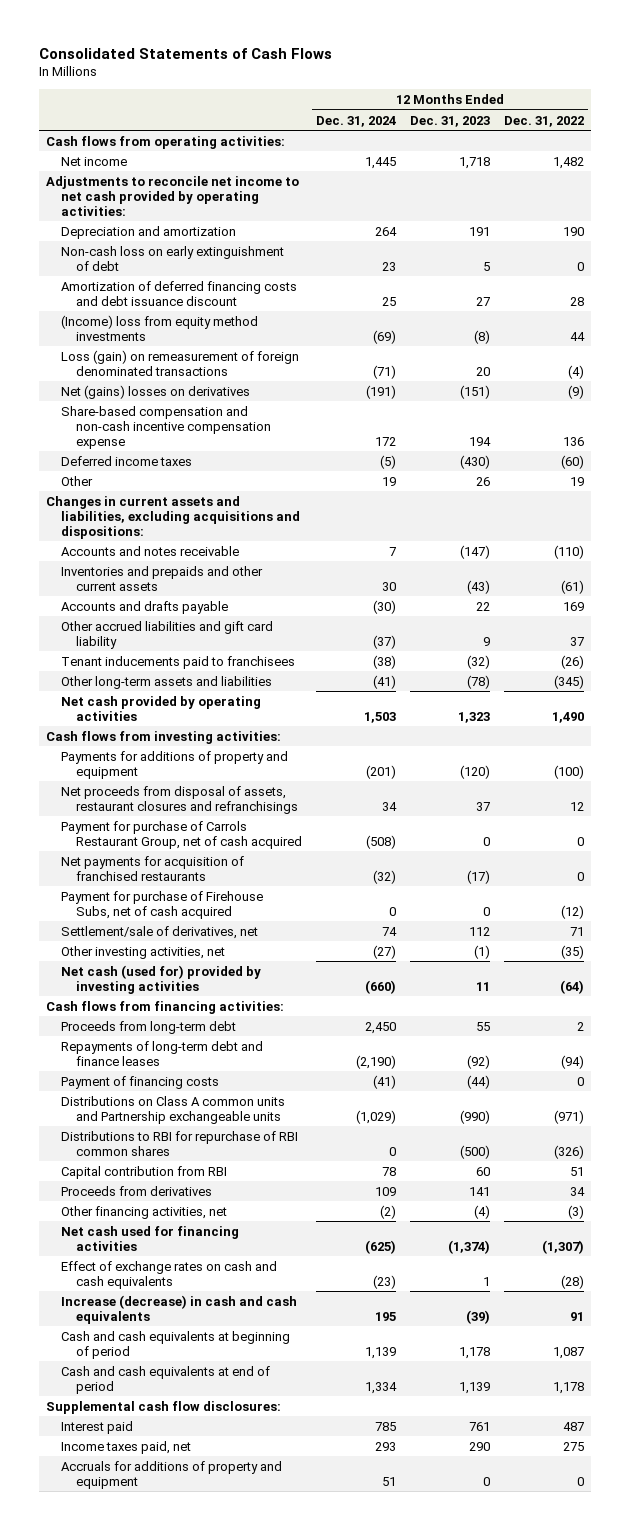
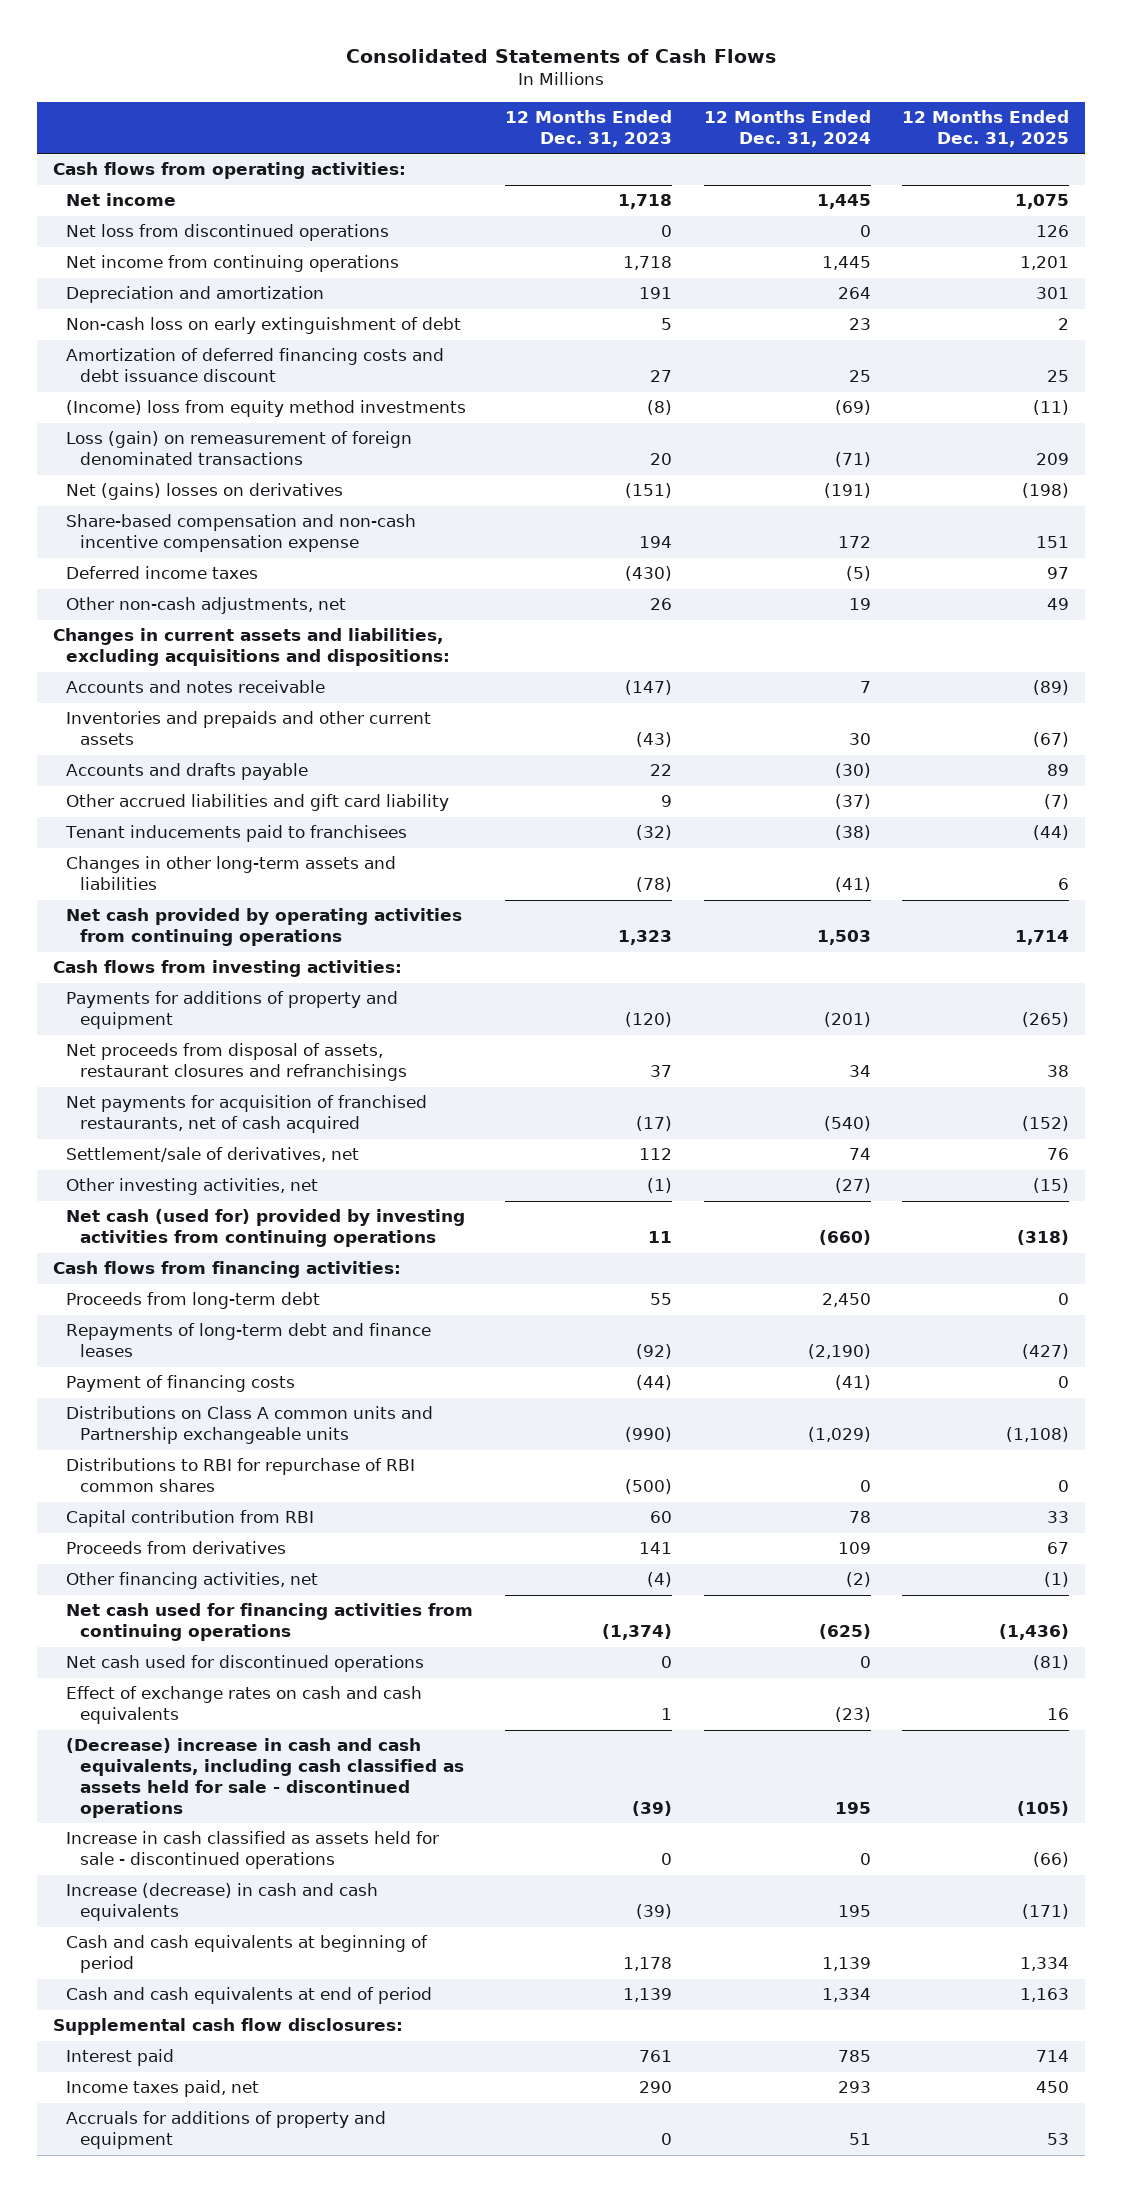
[504,115,585,127] Dec. 31, 2022 -> none
none -> [902,110,1070,147] 12 Months Ended Dec. 31, 2025
[46,175,300,216] Adjustments to reconcile net income to net cash provided by operating activities: -> none
none -> [66,224,390,242] Net loss from discontinued operations
none -> [66,255,400,273] Net income from continuing operations
[60,475,93,486] Other -> [66,597,347,615] Other non-cash adjustments, net
[60,675,272,689] Other long-term assets and liabilities -> [66,856,397,891] Changes in other long-term assets and liabilities
[60,695,261,721] Net cash provided by operating activities -> [66,908,463,947] Net cash provided by operating activities from continuing operations
[60,855,244,881] Net payments for acquisition of franchised restaurants -> none
[60,890,263,919] Payment for purchase of Firehouse Subs, net of cash acquired -> none
[60,820,302,849] Payment for purchase of Carrols Restaurant Group, net of cash acquired -> [66,1095,428,1134] Net payments for acquisition of franchised restaurants, net of cash acquired
[365,834,396,849] (508) -> [823,1116,871,1132] (540)
[483,836,491,846] 0 -> [635,1116,672,1132] (17)
[60,964,261,994] Net cash (used for) provided by investing activities -> [66,1209,466,1248] Net cash (used for) provided by investing activities from continuing operations
[60,1225,239,1251] Net cash used for financing activities -> [66,1603,474,1642] Net cash used for financing activities from continuing operations
none -> [66,1655,425,1673] Net cash used for discontinued operations
none -> [66,1738,464,1818] (Decrease) increase in cash and cash equivalents, including cash classified as assets held for sale - discontinued operations
none -> [66,1831,440,1870] Increase in cash classified as assets held for sale - discontinued operations

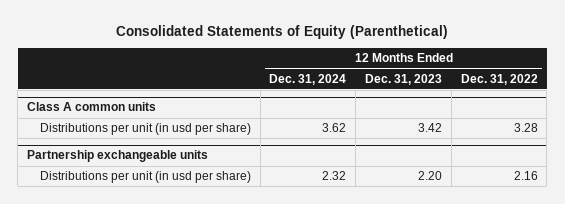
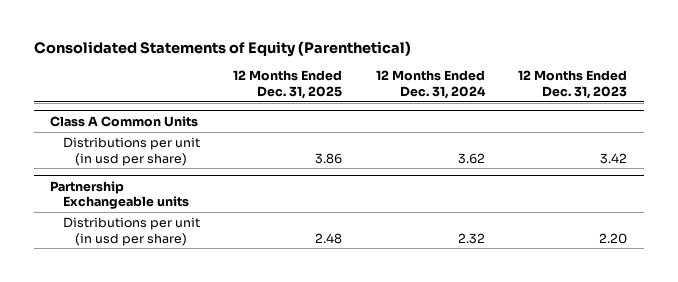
[460,73,538,85] Dec. 31, 2022 -> none
none -> [233,70,343,100] 12 Months Ended Dec. 31, 2025
[27,102,157,112] Class A common units -> [50,115,199,127] Class A Common Units
[27,150,209,163] Partnership exchangeable units -> [50,180,189,210] Partnership Exchangeable units

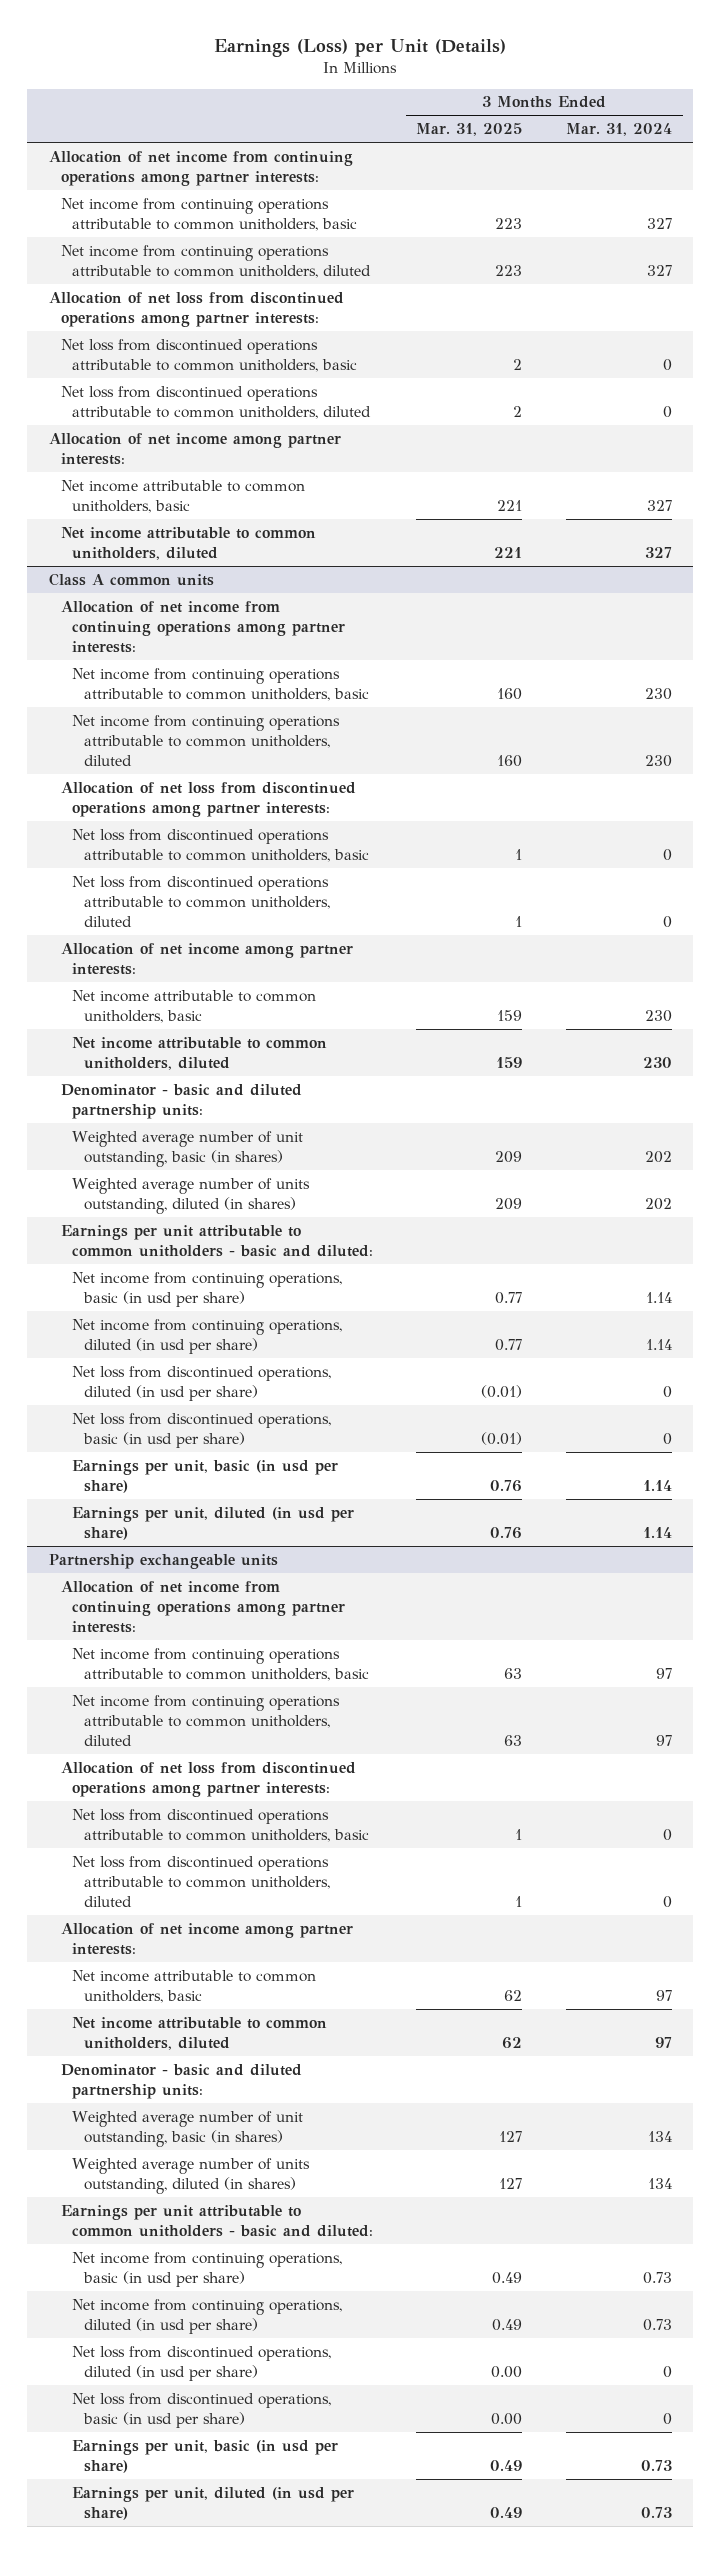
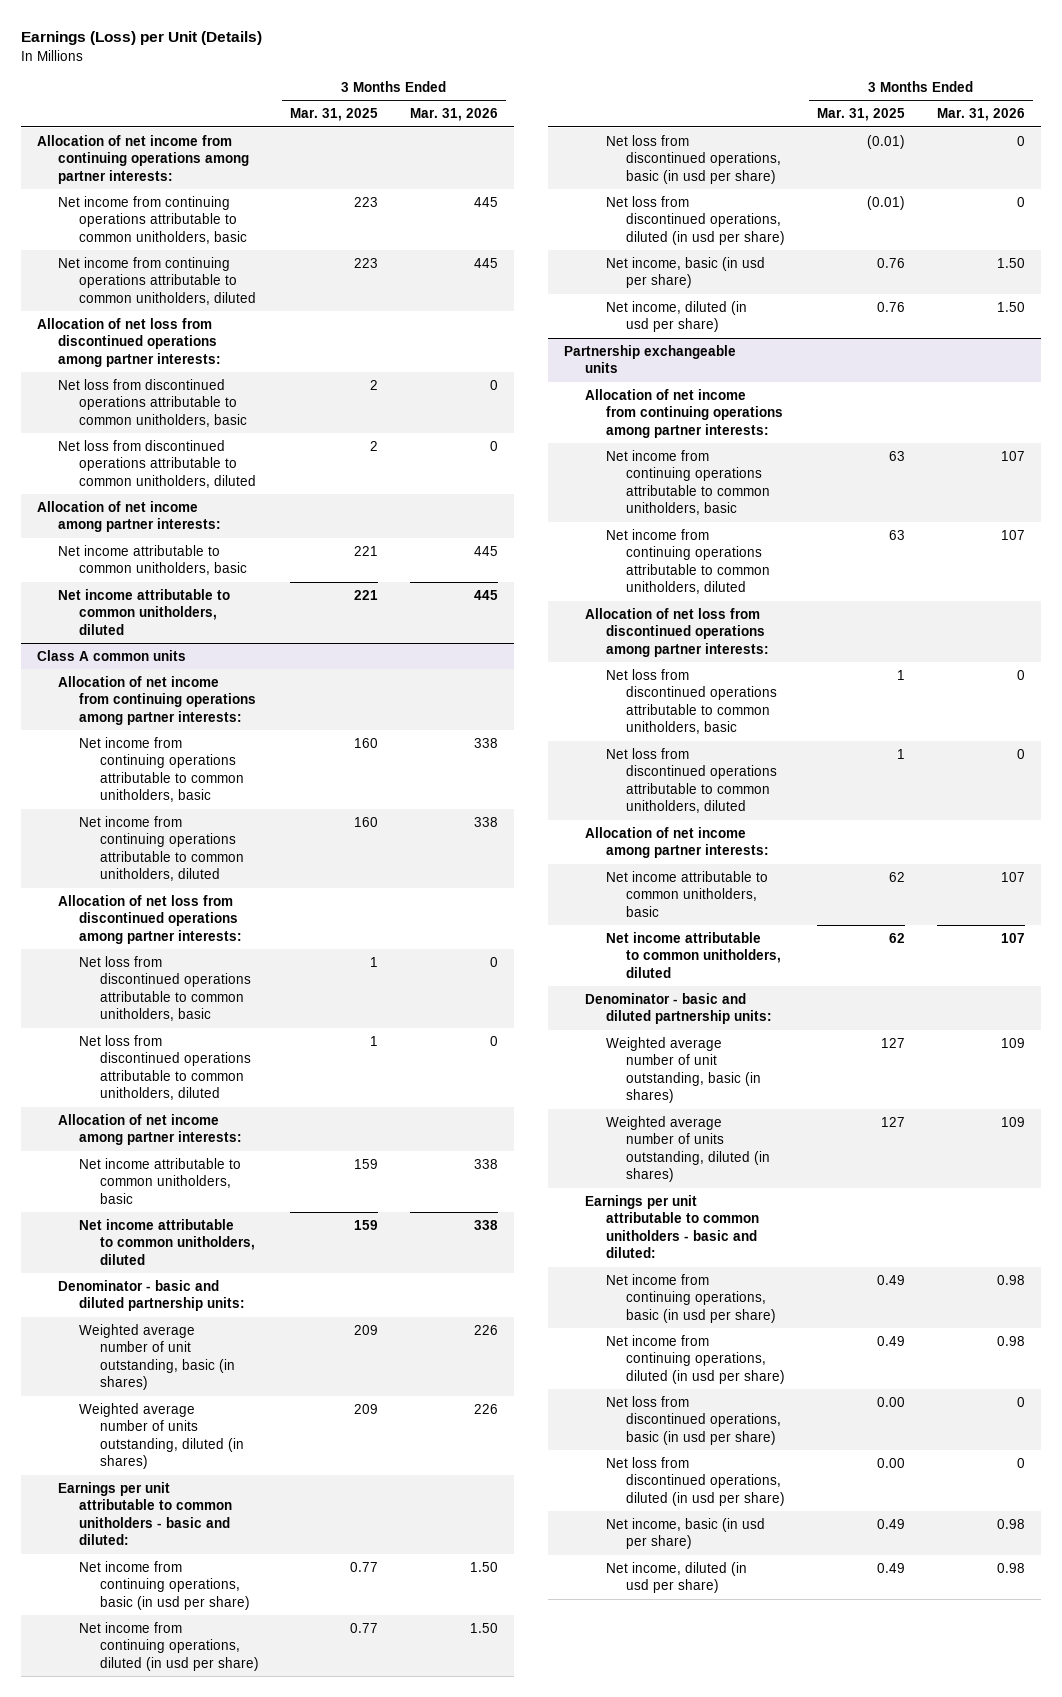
[565,123,672,137] Mar. 31, 2024 -> none
none -> [410,108,499,122] Mar. 31, 2026
[72,1365,332,1401] Net loss from discontinued operations, diluted (in usd per share) -> [605,195,786,245] Net loss from discontinued operations, diluted (in usd per share)
[72,1459,339,1493] Earnings per unit, basic (in usd per share) -> [605,256,765,289] Net income, basic (in usd per share)
[72,1506,355,1540] Earnings per unit, diluted (in usd per share) -> [605,300,747,333] Net income, diluted (in usd per share)
[72,2345,332,2381] Net loss from discontinued operations, diluted (in usd per share) -> [605,1456,786,1506] Net loss from discontinued operations, diluted (in usd per share)
[72,2439,339,2473] Earnings per unit, basic (in usd per share) -> [605,1517,765,1550] Net income, basic (in usd per share)
[72,2486,355,2520] Earnings per unit, diluted (in usd per share) -> [605,1561,747,1594] Net income, diluted (in usd per share)

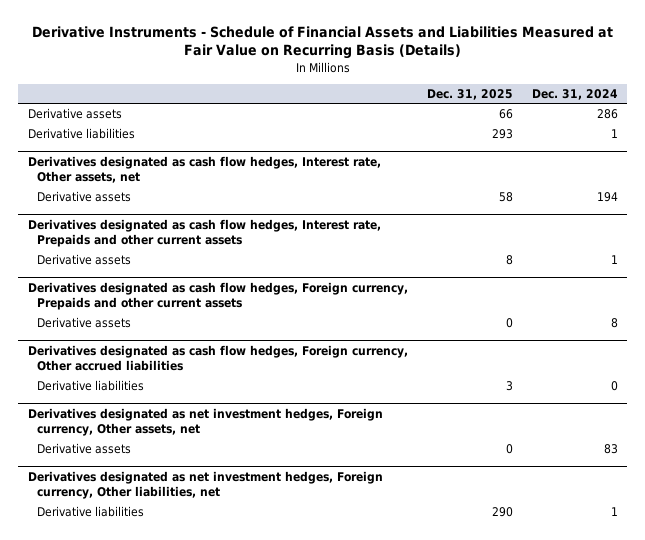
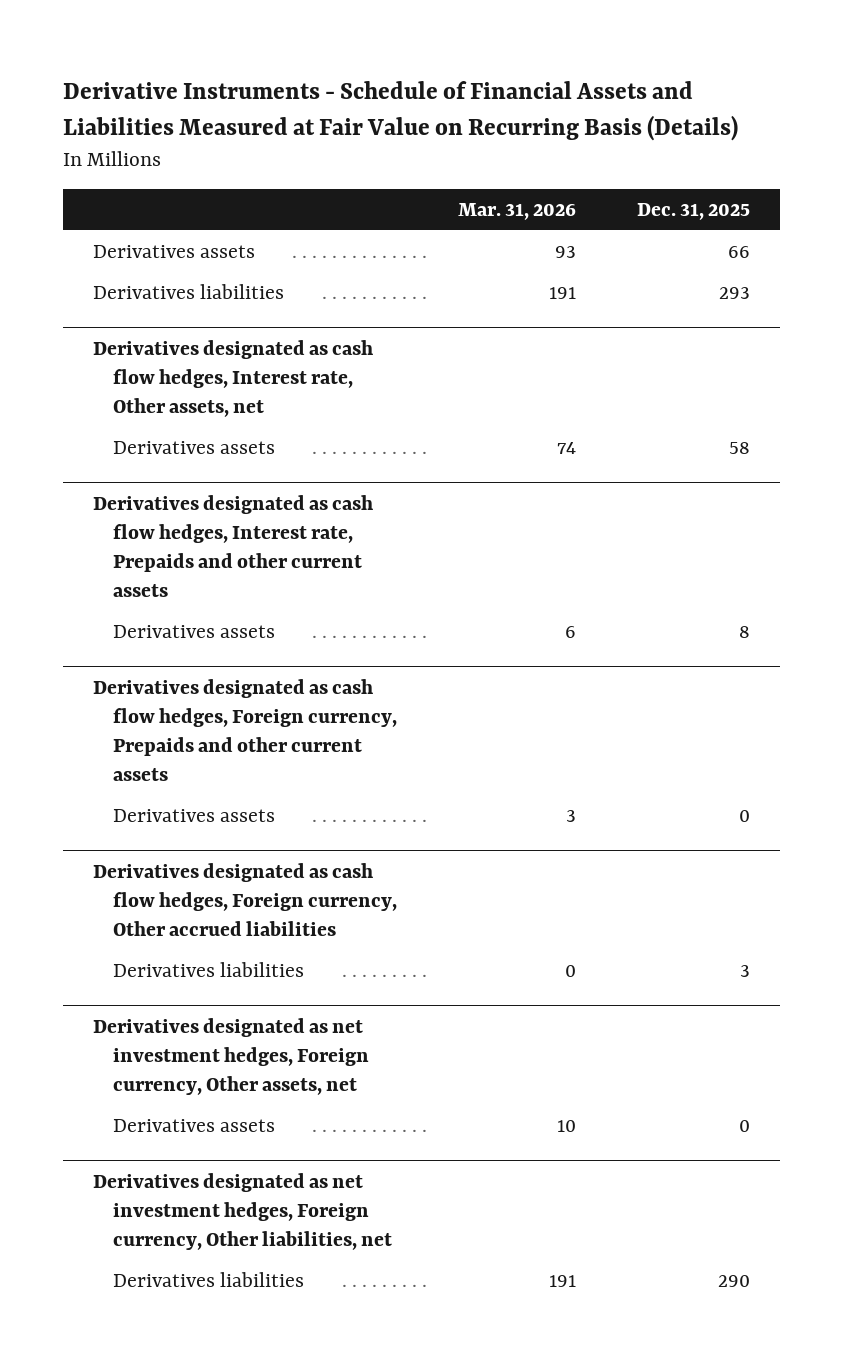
[531,88,618,100] Dec. 31, 2024 -> none
none -> [457,202,576,220] Mar. 31, 2026
[27,108,122,120] Derivative assets -> [93,245,256,259] Derivatives assets
[27,128,135,140] Derivative liabilities -> [93,284,285,300] Derivatives liabilities
[36,191,131,203] Derivative assets -> [112,441,275,455] Derivatives assets
[36,254,131,266] Derivative assets -> [112,625,275,639] Derivatives assets
[36,317,131,329] Derivative assets -> [112,809,275,823] Derivatives assets
[36,380,144,392] Derivative liabilities -> [112,962,304,978] Derivatives liabilities
[36,443,131,455] Derivative assets -> [112,1119,275,1133] Derivatives assets
[36,506,144,518] Derivative liabilities -> [112,1272,304,1288] Derivatives liabilities

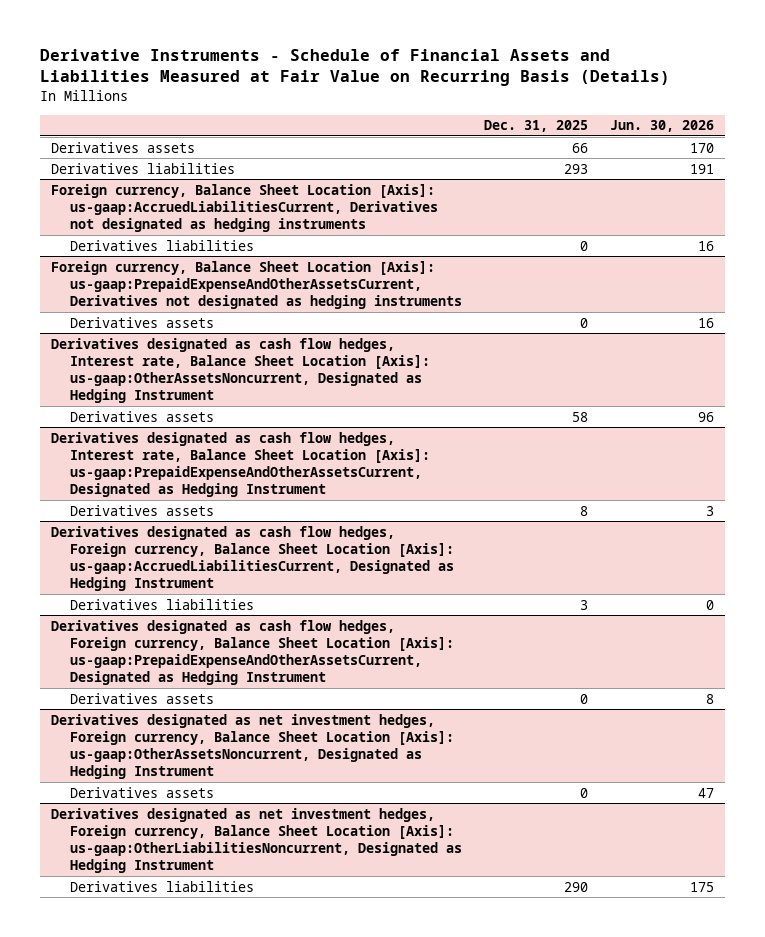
[457,202,576,220] Mar. 31, 2026 -> none
none -> [610,120,715,133] Jun. 30, 2026
[93,339,374,417] Derivatives designated as cash flow hedges, Interest rate, Other assets, net -> none
none -> [50,183,439,233] Foreign currency, Balance Sheet Location [Axis]: us-gaap:AccruedLiabilitiesCurrent, Derivatives not designated as hedging instruments
none -> [70,239,255,251] Derivatives liabilities
none -> [50,260,463,310] Foreign currency, Balance Sheet Location [Axis]: us-gaap:PrepaidExpenseAndOtherAssetsCurrent, Derivatives not designated as hedging instruments
none -> [70,316,215,328] Derivatives assets
none -> [50,337,431,404] Derivatives designated as cash flow hedges, Interest rate, Balance Sheet Location [Axis]: us-gaap:OtherAssetsNoncurrent, Designated as Hedging Instrument
[93,494,374,598] Derivatives designated as cash flow hedges, Interest rate, Prepaids and other current assets -> none
none -> [50,431,431,498] Derivatives designated as cash flow hedges, Interest rate, Balance Sheet Location [Axis]: us-gaap:PrepaidExpenseAndOtherAssetsCurrent, Designated as Hedging Instrument
[93,678,397,782] Derivatives designated as cash flow hedges, Foreign currency, Prepaids and other current assets -> none
[112,809,275,823] Derivatives assets -> none
[93,862,397,936] Derivatives designated as cash flow hedges, Foreign currency, Other accrued liabilities -> none
none -> [50,525,455,592] Derivatives designated as cash flow hedges, Foreign currency, Balance Sheet Location [Axis]: us-gaap:AccruedLiabilitiesCurrent, Designated as Hedging Instrument
[93,1017,369,1095] Derivatives designated as net investment hedges, Foreign currency, Other assets, net -> none
none -> [50,619,455,686] Derivatives designated as cash flow hedges, Foreign currency, Balance Sheet Location [Axis]: us-gaap:PrepaidExpenseAndOtherAssetsCurrent, Designated as Hedging Instrument
[93,1172,392,1250] Derivatives designated as net investment hedges, Foreign currency, Other liabilities, net -> none
none -> [50,713,455,780] Derivatives designated as net investment hedges, Foreign currency, Balance Sheet Location [Axis]: us-gaap:OtherAssetsNoncurrent, Designated as Hedging Instrument
none -> [70,786,215,798] Derivatives assets
none -> [50,807,463,874] Derivatives designated as net investment hedges, Foreign currency, Balance Sheet Location [Axis]: us-gaap:OtherLiabilitiesNoncurrent, Designated as Hedging Instrument

